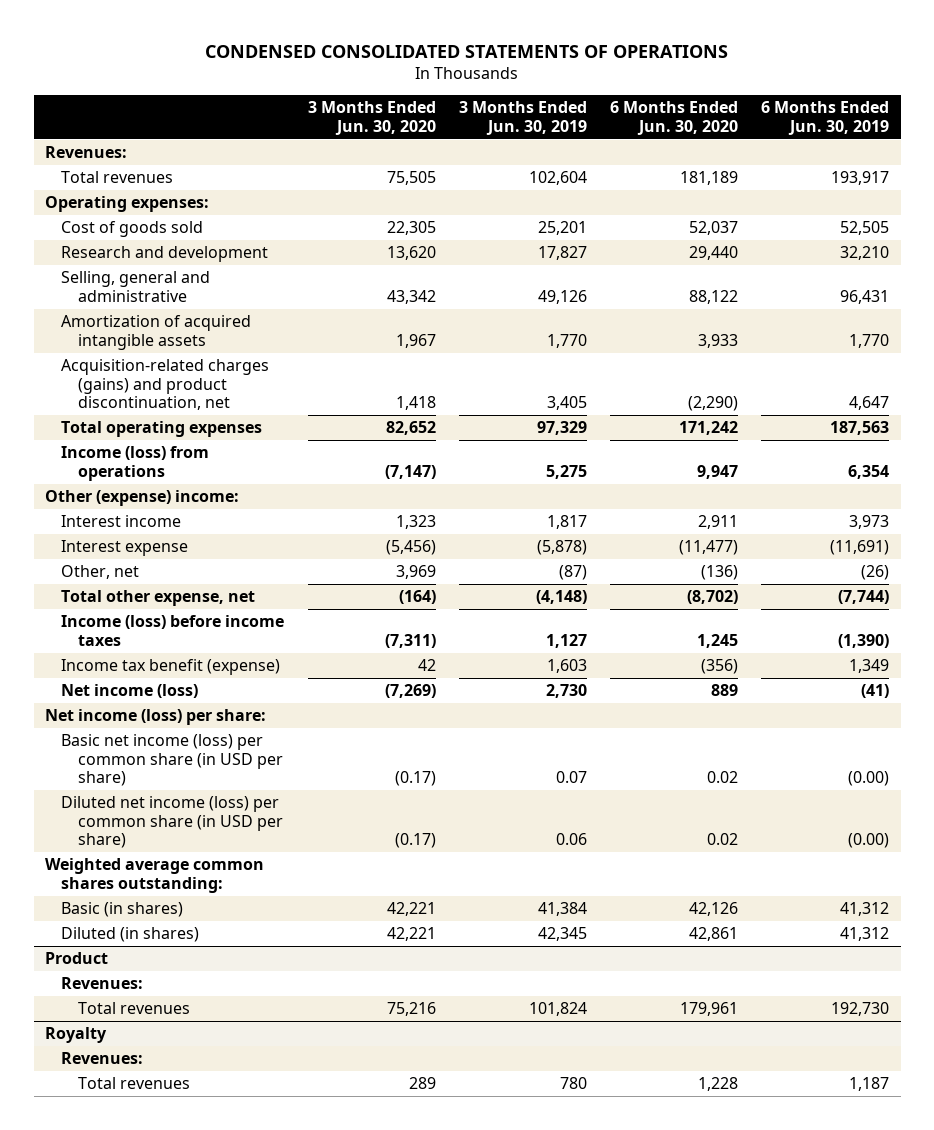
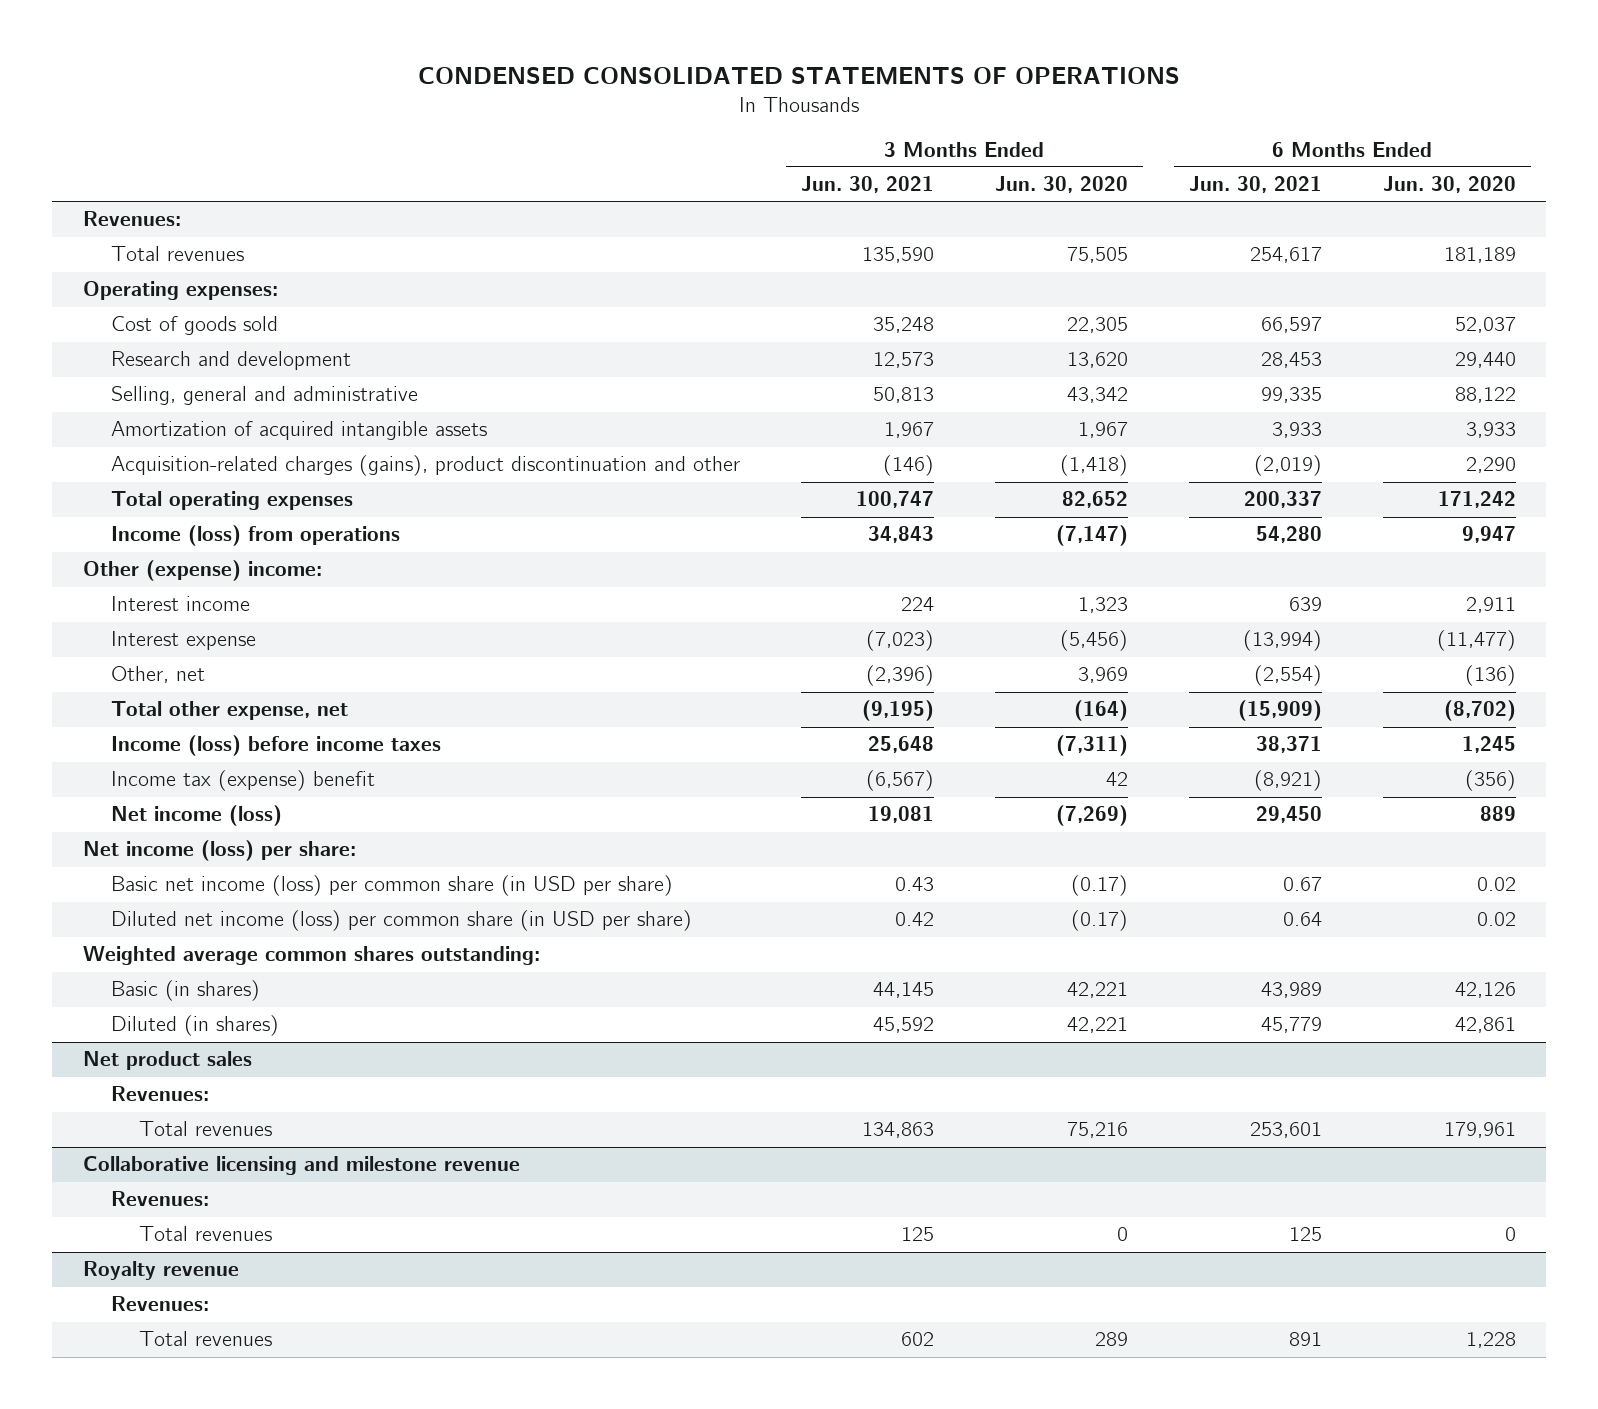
[458,101,587,135] 3 Months Ended Jun. 30, 2019 -> none
[761,101,890,135] 6 Months Ended Jun. 30, 2019 -> none
none -> [800,176,934,194] Jun. 30, 2021
none -> [1188,176,1322,194] Jun. 30, 2021
[61,359,270,411] Acquisition-related charges (gains) and product discontinuation, net -> [110,455,740,477] Acquisition-related charges (gains), product discontinuation and other
[395,396,436,411] 1,418 -> [1059,455,1128,477] (1,418)
[688,396,739,412] (2,290) -> [1465,457,1516,474] 2,290
[61,659,281,676] Income tax benefit (expense) -> [110,770,375,792] Income tax (expense) benefit
[45,952,109,965] Product -> [82,1051,252,1071] Net product sales
[45,1027,108,1044] Royalty -> none
none -> [82,1156,520,1176] Collaborative licensing and milestone revenue
none -> [139,1226,273,1242] Total revenues
none -> [82,1261,239,1281] Royalty revenue
none -> [110,1296,209,1312] Revenues:

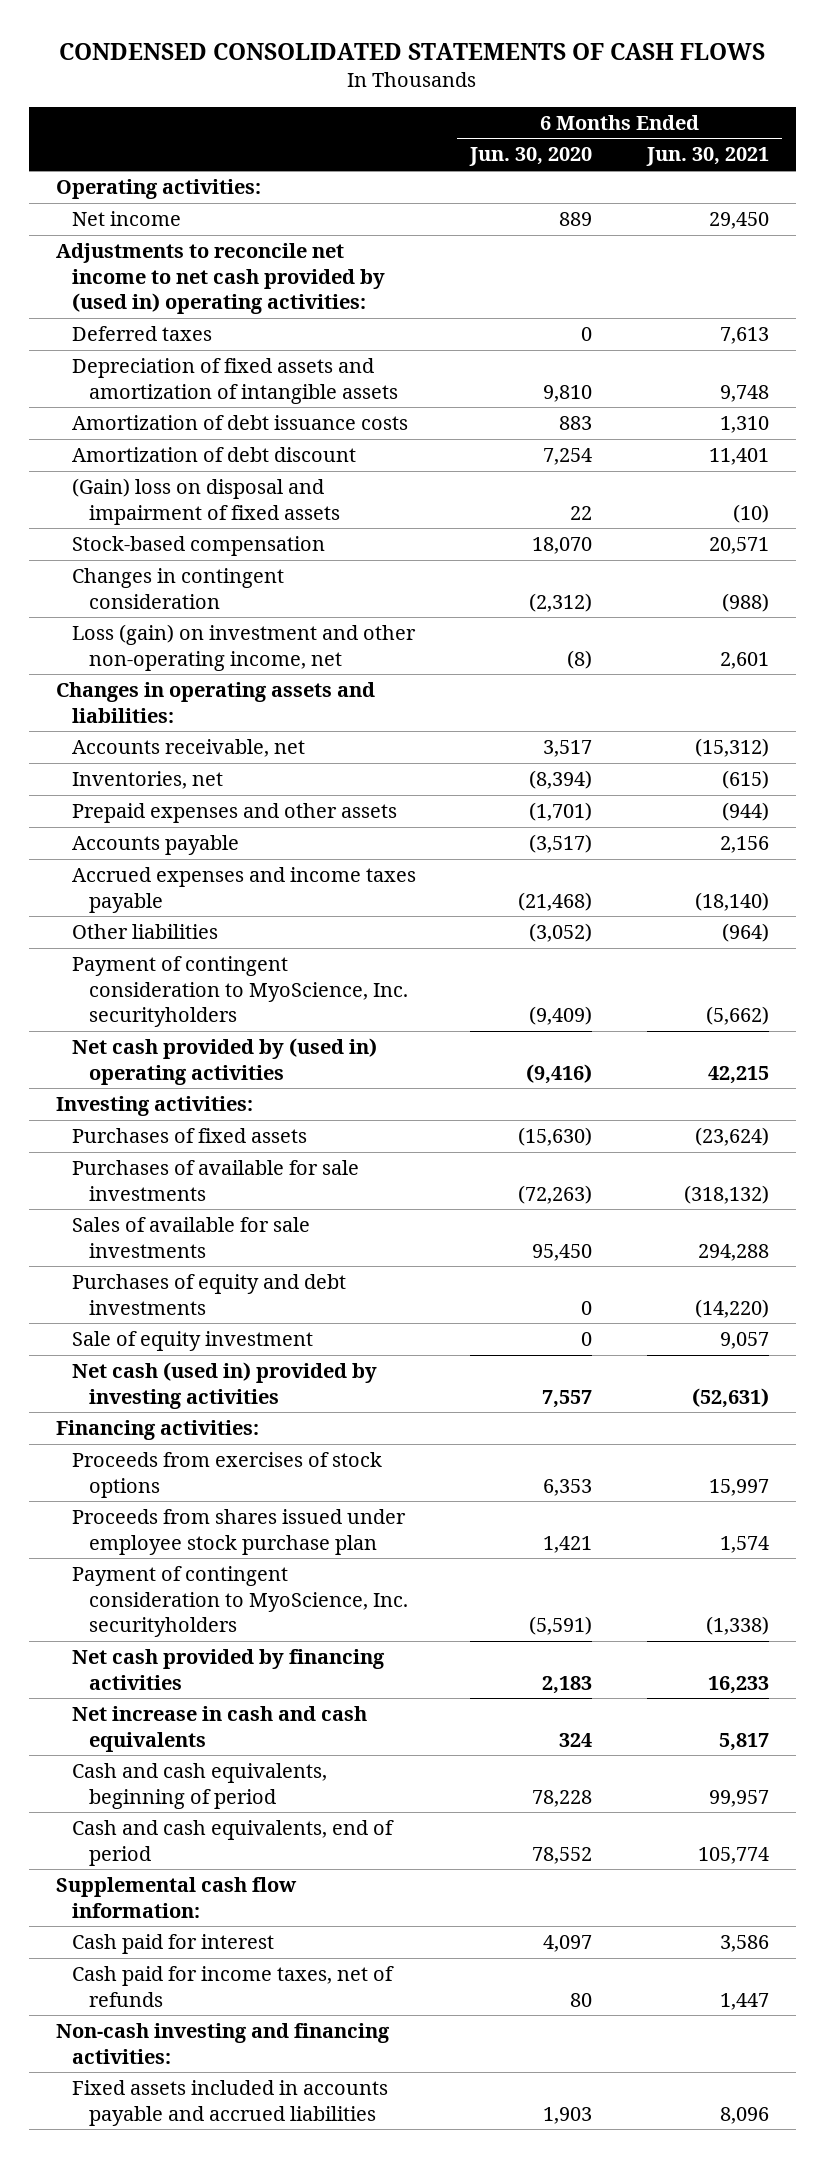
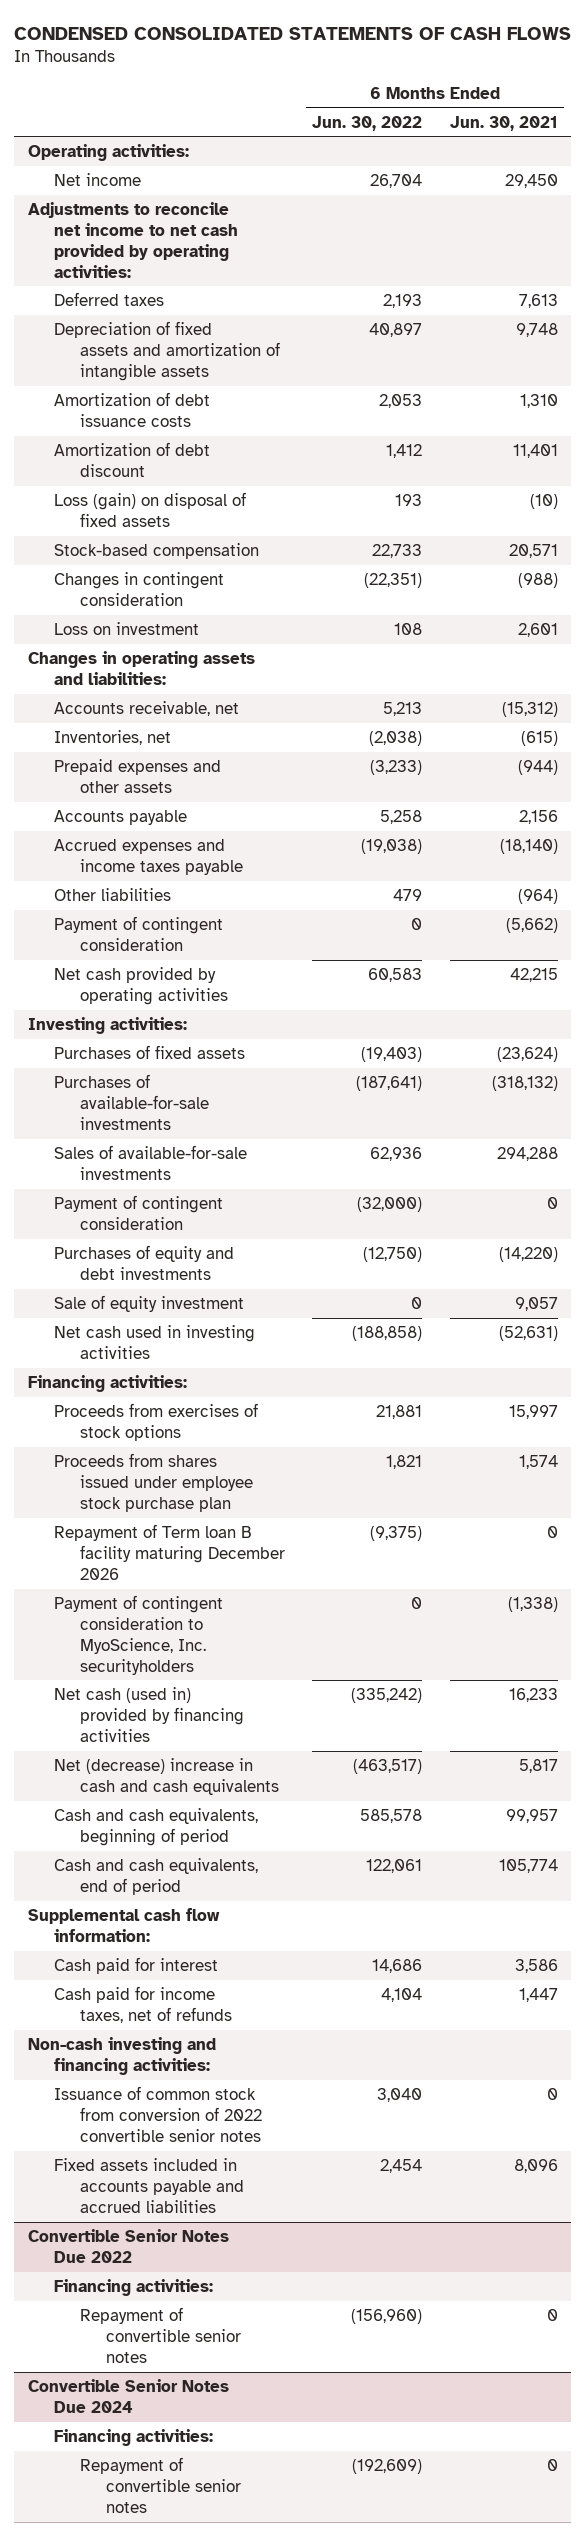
[469,147,593,167] Jun. 30, 2020 -> none
none -> [312,115,423,131] Jun. 30, 2022
[55,243,386,315] Adjustments to reconcile net income to net cash provided by (used in) operating activities: -> [27,202,238,278] Adjustments to reconcile net income to net cash provided by operating activities:
[72,478,340,525] (Gain) loss on disposal and impairment of fixed assets -> [53,492,246,527] Loss (gain) on disposal of fixed assets
[72,624,417,671] Loss (gain) on investment and other non-operating income, net -> [53,622,199,636] Loss on investment
[72,956,408,1028] Payment of contingent consideration to MyoScience, Inc. securityholders -> [53,916,223,951] Payment of contingent consideration
[72,1038,378,1085] Net cash provided by (used in) operating activities -> [53,967,229,1005] Net cash provided by operating activities
[72,1160,360,1201] Purchases of available for sale investments -> [53,1074,210,1130] Purchases of available-for-sale investments
[72,1217,311,1258] Sales of available for sale investments -> [53,1145,247,1180] Sales of available-for-sale investments
none -> [53,1195,223,1230] Payment of contingent consideration
[72,1362,378,1409] Net cash (used in) provided by investing activities -> [53,1325,255,1359] Net cash used in investing activities
none -> [53,1524,286,1580] Repayment of Term loan B facility maturing December 2026
[72,1649,386,1690] Net cash provided by financing activities -> [53,1687,245,1742] Net cash (used in) provided by financing activities
[72,1706,368,1752] Net increase in cash and cash equivalents -> [53,1758,280,1795] Net (decrease) increase in cash and cash equivalents
none -> [53,2086,263,2142] Issuance of common stock from conversion of 2022 convertible senior notes
none -> [27,2229,229,2263] Convertible Senior Notes Due 2022
none -> [53,2279,213,2297] Financing activities:
none -> [80,2307,242,2363] Repayment of convertible senior notes
none -> [27,2379,229,2413] Convertible Senior Notes Due 2024
none -> [53,2429,213,2447] Financing activities:
none -> [80,2457,242,2513] Repayment of convertible senior notes

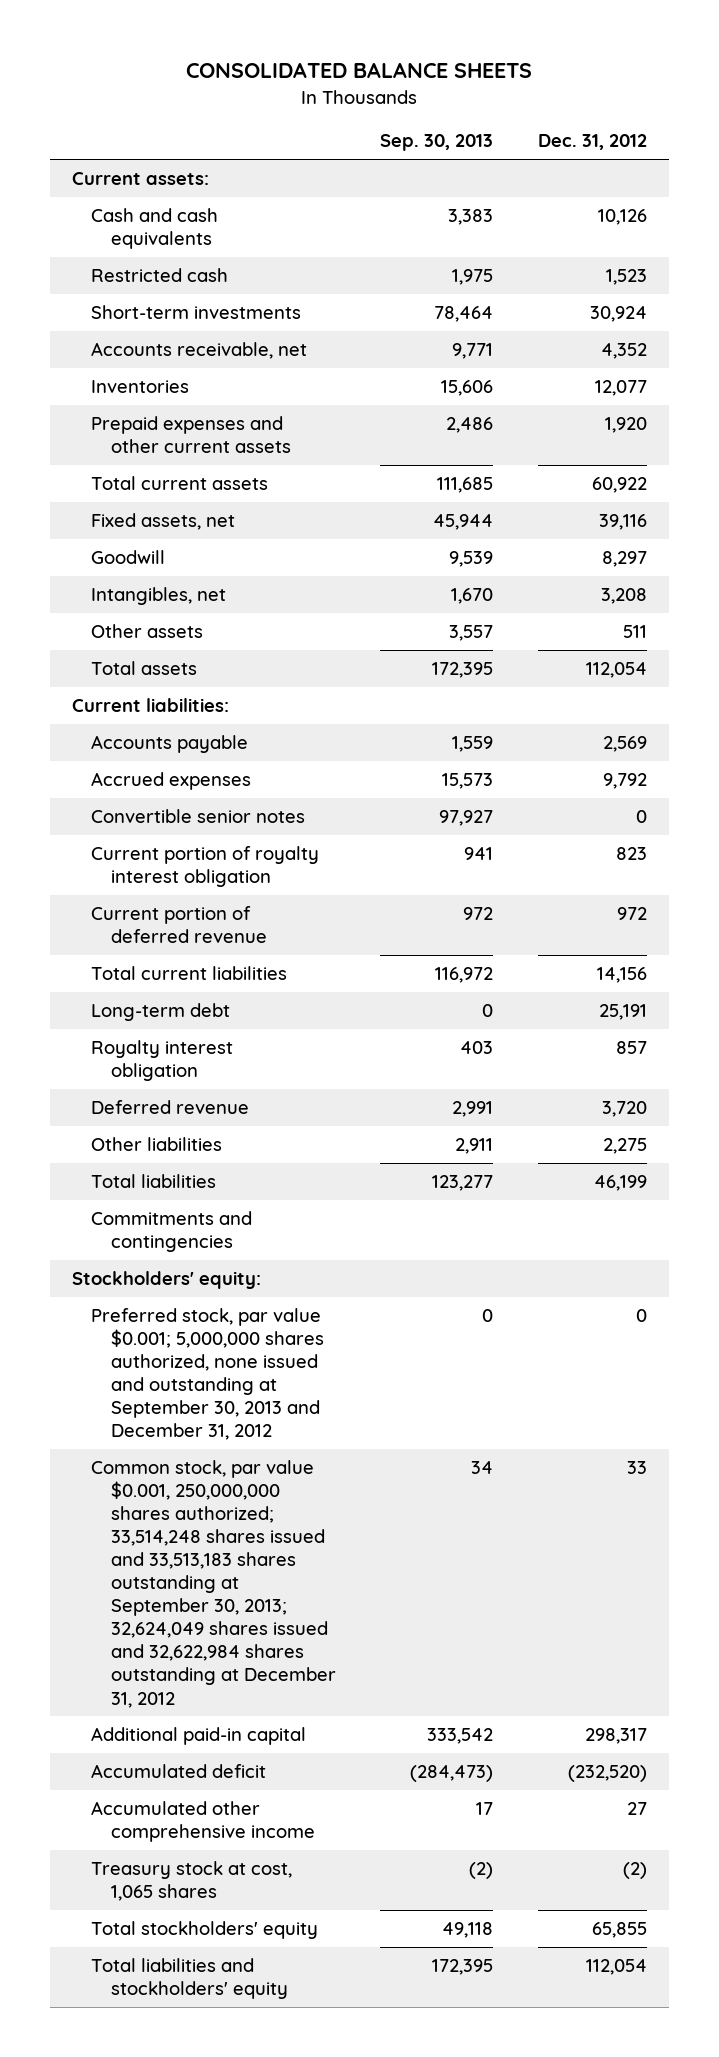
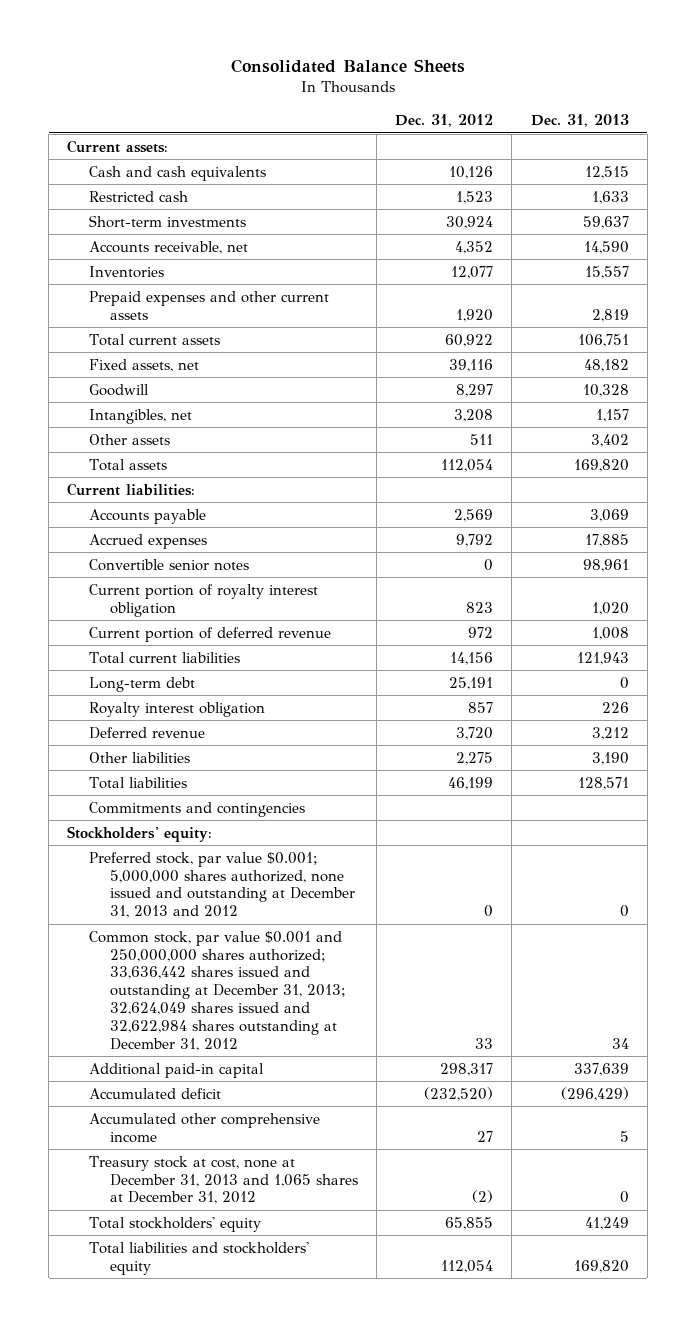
[186,62,533,79] CONSOLIDATED BALANCE SHEETS -> [230,59,465,74] Consolidated Balance Sheets
[380,134,494,152] Sep. 30, 2013 -> none
none -> [530,114,629,128] Dec. 31, 2013
[91,1308,324,1441] Preferred stock, par value $0.001; 5,000,000 shares authorized, none issued and outstanding at September 30, 2013 and December 31, 2012 -> [88,851,355,919] Preferred stock, par value $0.001; 5,000,000 shares authorized, none issued and outstanding at December 31, 2013 and 2012
[91,1460,336,1708] Common stock, par value $0.001, 250,000,000 shares authorized; 33,514,248 shares issued and 33,513,183 shares outstanding at September 30, 2013; 32,624,049 shares issued and 32,622,984 shares outstanding at December 31, 2012 -> [88,930,346,1051] Common stock, par value $0.001 and 250,000,000 shares authorized; 33,636,442 shares issued and outstanding at December 31, 2013; 32,624,049 shares issued and 32,622,984 shares outstanding at December 31, 2012
[91,1861,293,1902] Treasury stock at cost, 1,065 shares -> [88,1155,358,1205] Treasury stock at cost, none at December 31, 2013 and 1,065 shares at December 31, 2012

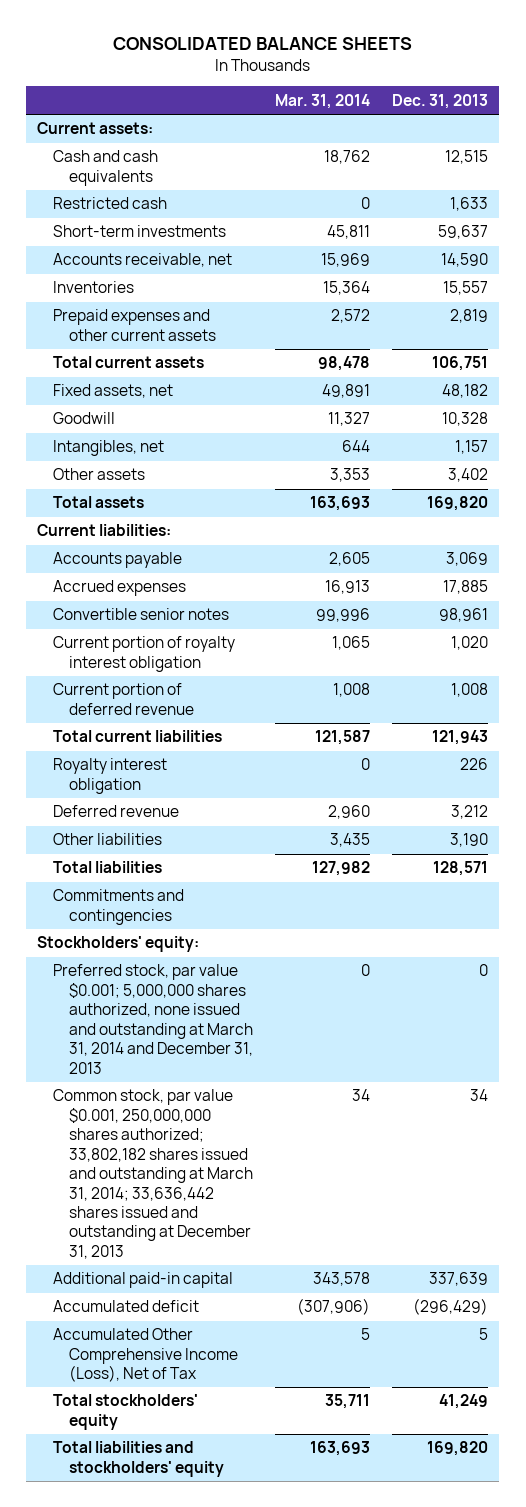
[230,59,465,74] Consolidated Balance Sheets -> [112,37,412,51] CONSOLIDATED BALANCE SHEETS
[395,114,494,128] Dec. 31, 2012 -> none
none -> [275,93,371,109] Mar. 31, 2014
[88,676,195,692] Long-term debt -> none
[88,851,355,919] Preferred stock, par value $0.001; 5,000,000 shares authorized, none issued and outstanding at December 31, 2013 and 2012 -> [53,964,253,1074] Preferred stock, par value $0.001; 5,000,000 shares authorized, none issued and outstanding at March 31, 2014 and December 31, 2013
[88,930,346,1051] Common stock, par value $0.001 and 250,000,000 shares authorized; 33,636,442 shares issued and outstanding at December 31, 2013; 32,624,049 shares issued and 32,622,984 shares outstanding at December 31, 2012 -> [53,1089,253,1259] Common stock, par value $0.001, 250,000,000 shares authorized; 33,802,182 shares issued and outstanding at March 31, 2014; 33,636,442 shares issued and outstanding at December 31, 2013
[88,1155,358,1205] Treasury stock at cost, none at December 31, 2013 and 1,065 shares at December 31, 2012 -> none
[88,1112,320,1143] Accumulated other comprehensive income -> [53,1328,238,1383] Accumulated Other Comprehensive Income (Loss), Net of Tax

